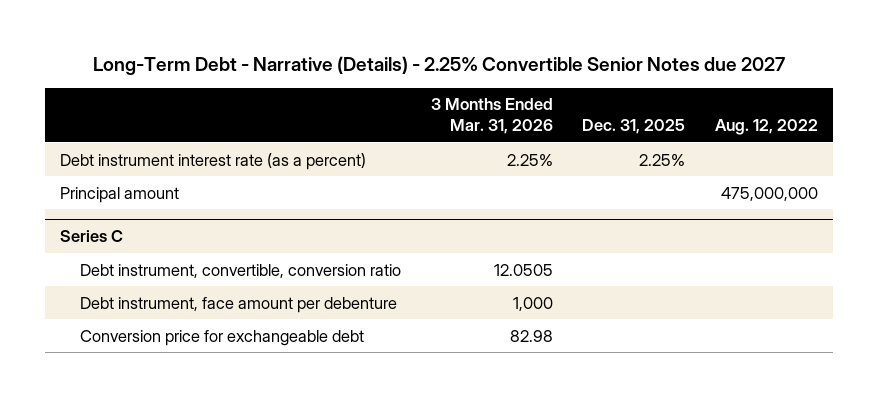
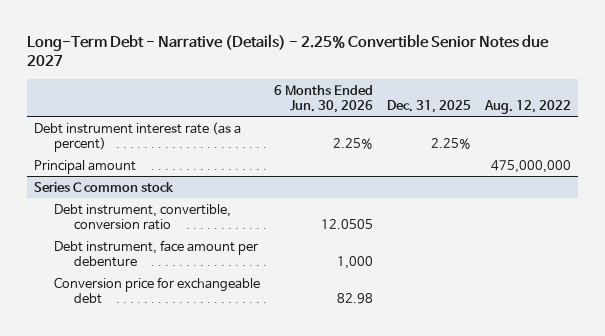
[430,98,553,135] 3 Months Ended Mar. 31, 2026 -> none
none -> [274,84,374,113] 6 Months Ended Jun. 30, 2026
[59,230,123,243] Series C -> [34,181,175,192] Series C common stock

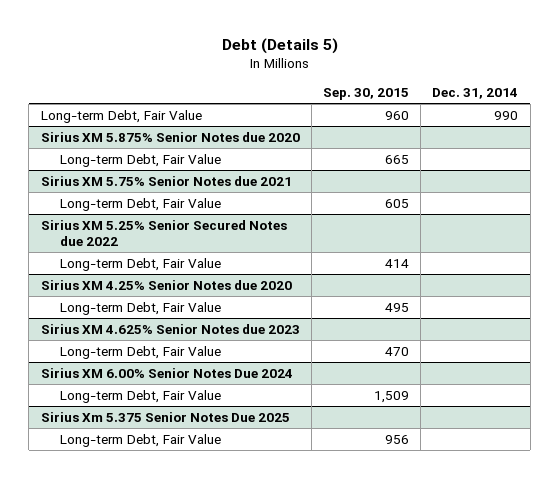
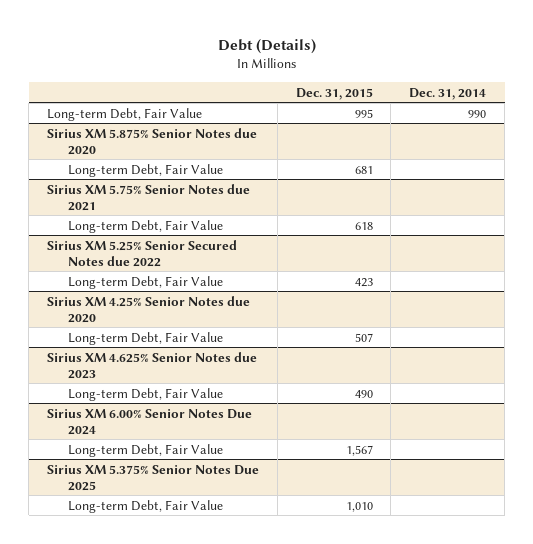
[221,37,338,54] Debt (Details 5) -> [217,38,316,54] Debt (Details)
[323,87,410,100] Sep. 30, 2015 -> none
none -> [295,87,373,100] Dec. 31, 2015
[40,411,290,422] Sirius Xm 5.375 Senior Notes Due 2025 -> [47,464,260,491] Sirius XM 5.375% Senior Notes Due 2025

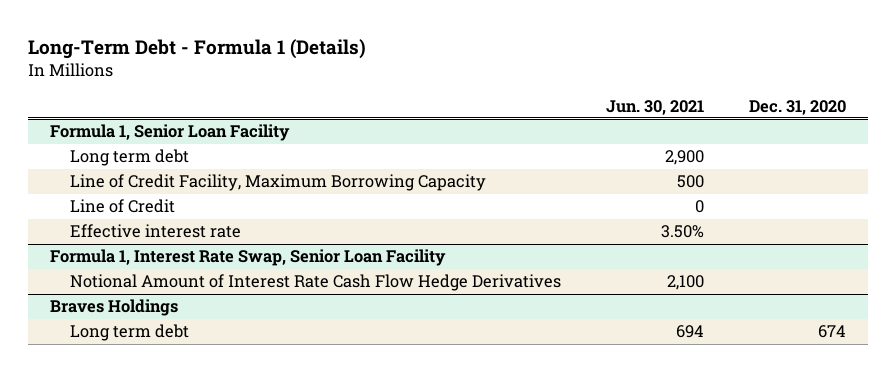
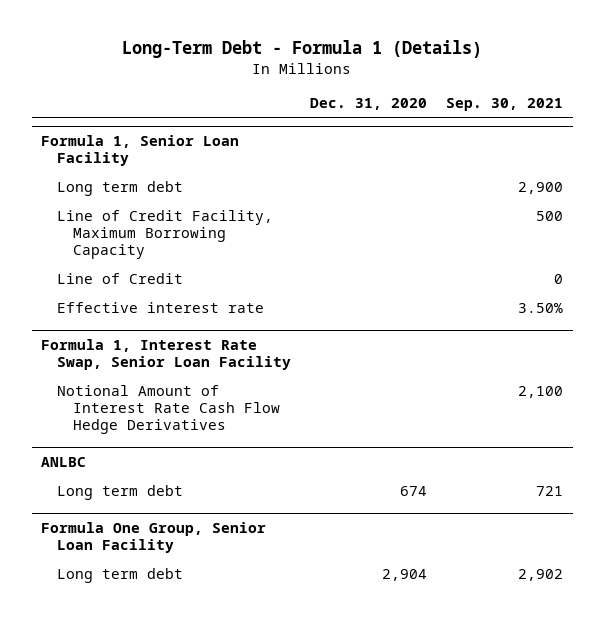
[605,99,704,115] Jun. 30, 2021 -> none
none -> [446,98,564,112] Sep. 30, 2021
[50,299,179,317] Braves Holdings -> [41,457,87,468] ANLBC
none -> [41,522,267,554] Formula One Group, Senior Loan Facility
none -> [56,567,183,583] Long term debt

